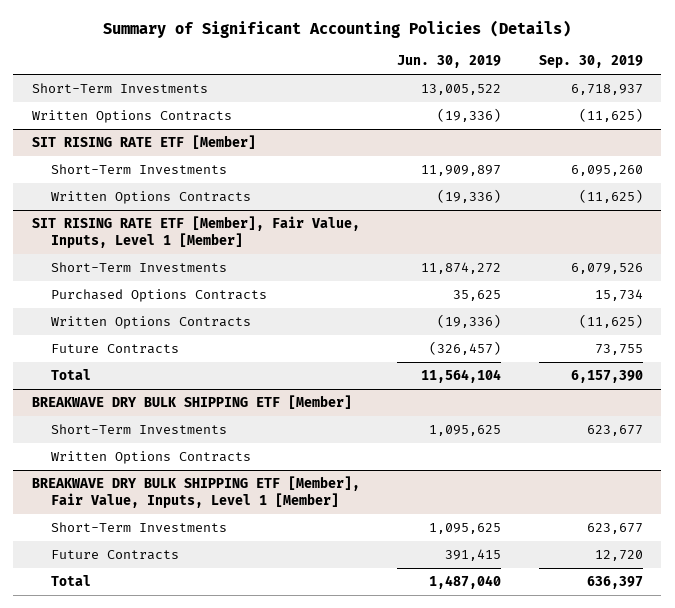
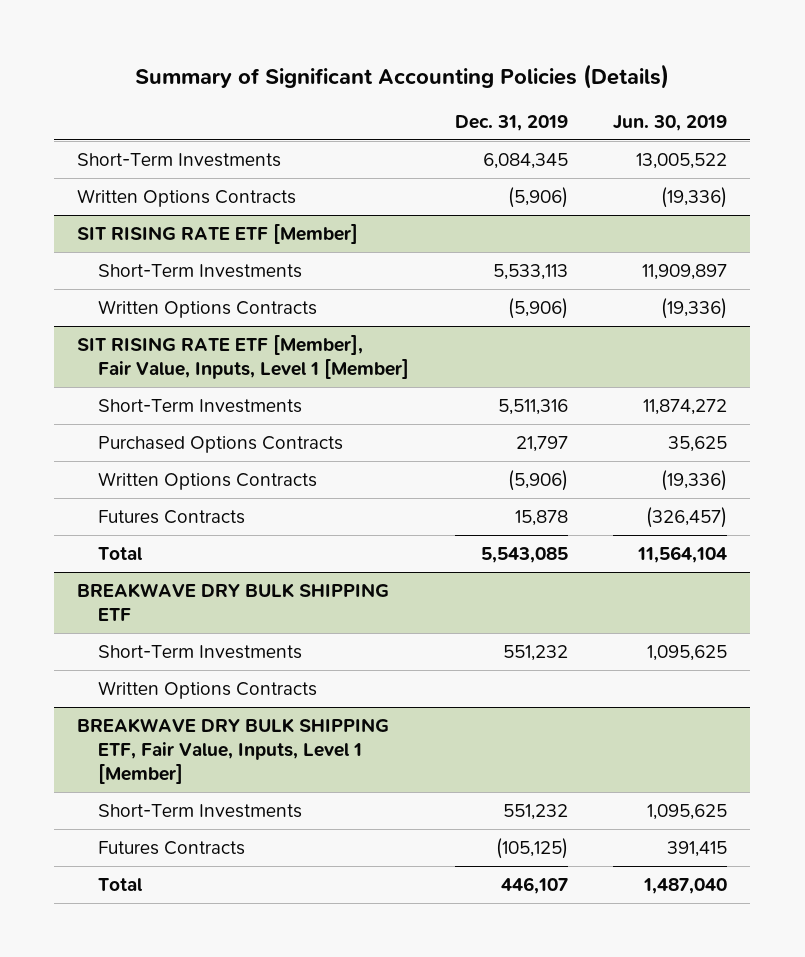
[538,55,643,69] Sep. 30, 2019 -> none
none -> [454,114,568,131] Dec. 31, 2019
[50,344,179,355] Future Contracts -> [97,509,245,524] Futures Contracts
[32,395,353,410] BREAKWAVE DRY BULK SHIPPING ETF [Member] -> [77,582,390,622] BREAKWAVE DRY BULK SHIPPING ETF
[32,476,361,508] BREAKWAVE DRY BULK SHIPPING ETF [Member], Fair Value, Inputs, Level 1 [Member] -> [77,717,390,785] BREAKWAVE DRY BULK SHIPPING ETF, Fair Value, Inputs, Level 1 [Member]
[50,550,179,561] Future Contracts -> [97,840,245,855] Futures Contracts

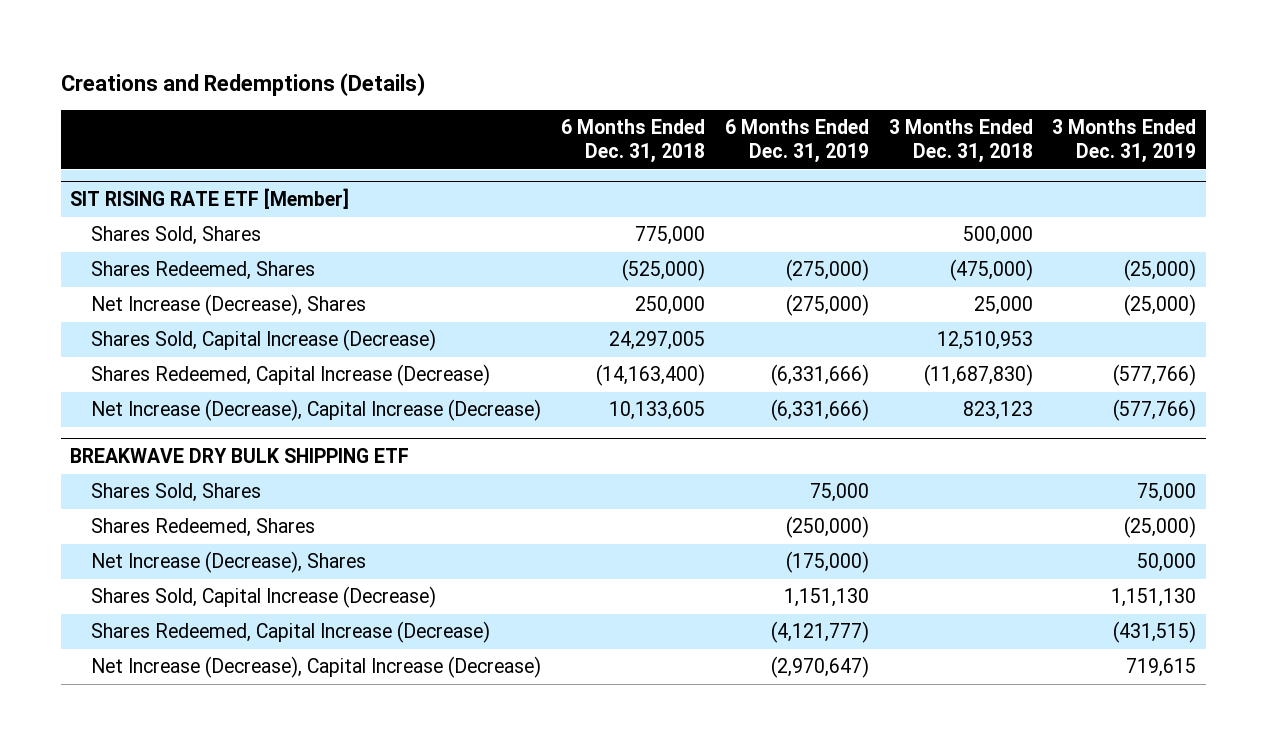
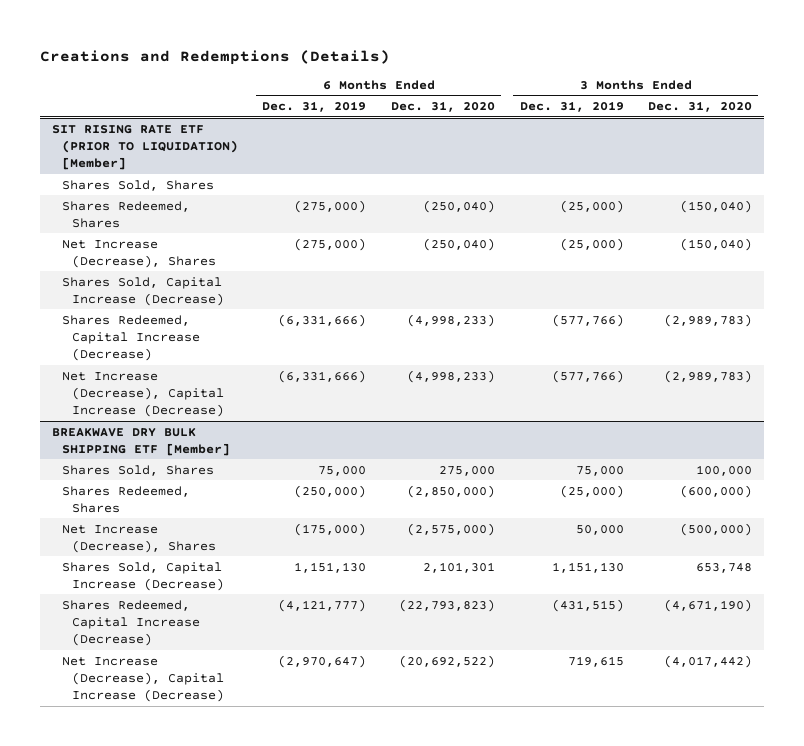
[561,119,706,164] 6 Months Ended Dec. 31, 2018 -> none
[888,119,1033,164] 3 Months Ended Dec. 31, 2018 -> none
none -> [390,101,495,113] Dec. 31, 2020
none -> [648,101,753,113] Dec. 31, 2020
[70,188,350,210] SIT RISING RATE ETF [Member] -> [51,124,238,171] SIT RISING RATE ETF (PRIOR TO LIQUIDATION) [Member]
[70,448,410,464] BREAKWAVE DRY BULK SHIPPING ETF -> [51,426,230,456] BREAKWAVE DRY BULK SHIPPING ETF [Member]

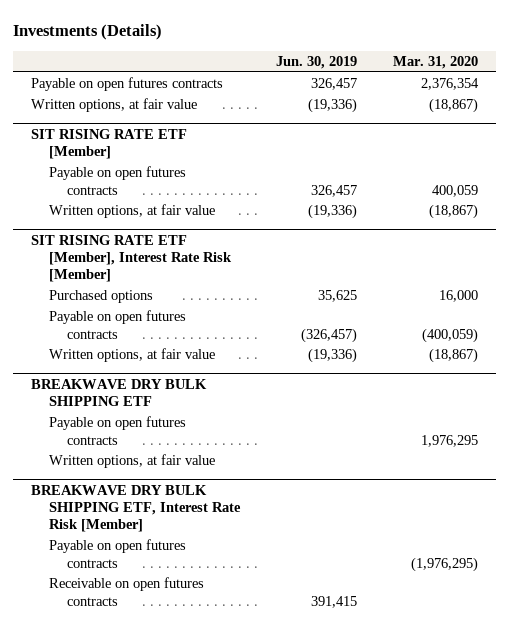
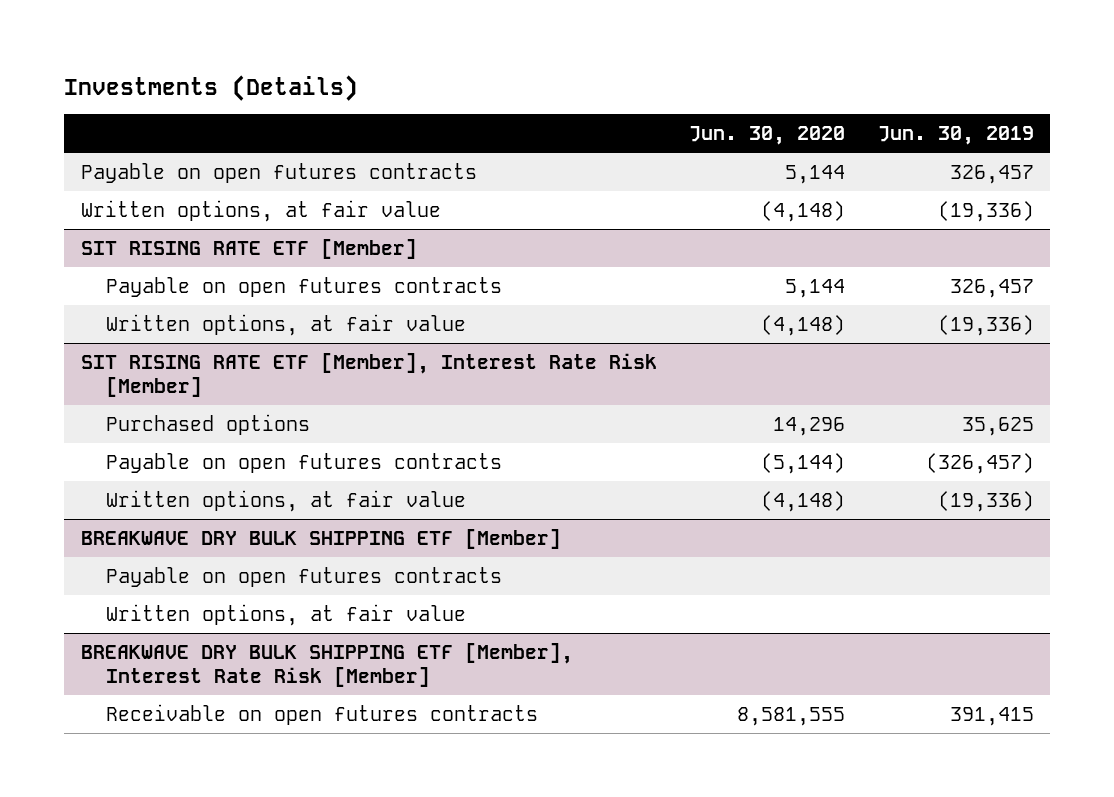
[392,55,478,69] Mar. 31, 2020 -> none
none -> [689,126,846,146] Jun. 30, 2020
[31,378,208,407] BREAKWAVE DRY BULK SHIPPING ETF -> [80,528,561,549] BREAKWAVE DRY BULK SHIPPING ETF [Member]
[49,539,187,568] Payable on open futures contracts -> none
[31,484,242,533] BREAKWAVE DRY BULK SHIPPING ETF, Interest Rate Risk [Member] -> [80,642,573,688] BREAKWAVE DRY BULK SHIPPING ETF [Member], Interest Rate Risk [Member]

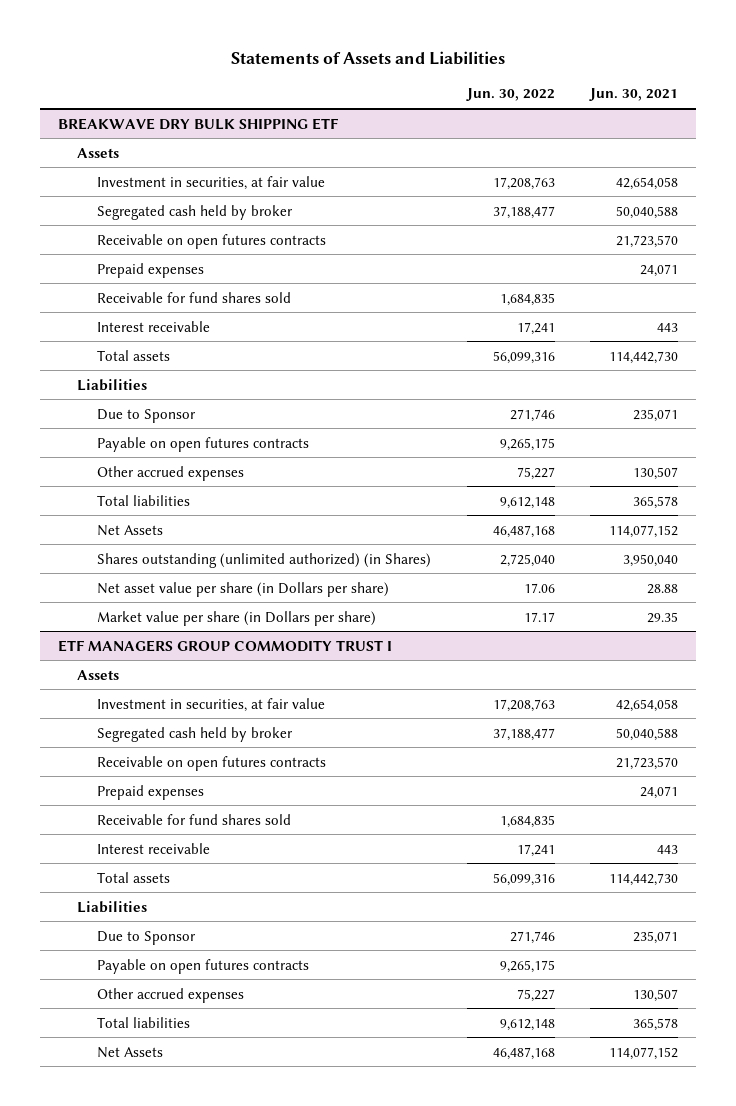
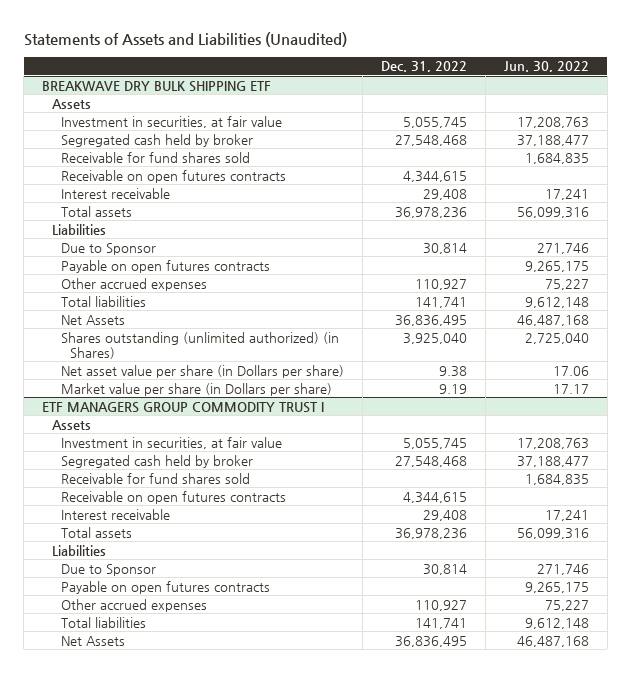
[230,50,505,65] Statements of Assets and Liabilities -> [23,31,347,47] Statements of Assets and Liabilities (Unaudited)
[589,88,679,102] Jun. 30, 2021 -> none
none -> [380,61,467,73] Dec. 31, 2022
[97,262,205,278] Prepaid expenses -> none
[97,233,327,249] Receivable on open futures contracts -> [60,169,286,183] Receivable on open futures contracts
[97,784,205,800] Prepaid expenses -> none
[97,755,327,771] Receivable on open futures contracts -> [60,490,286,504] Receivable on open futures contracts

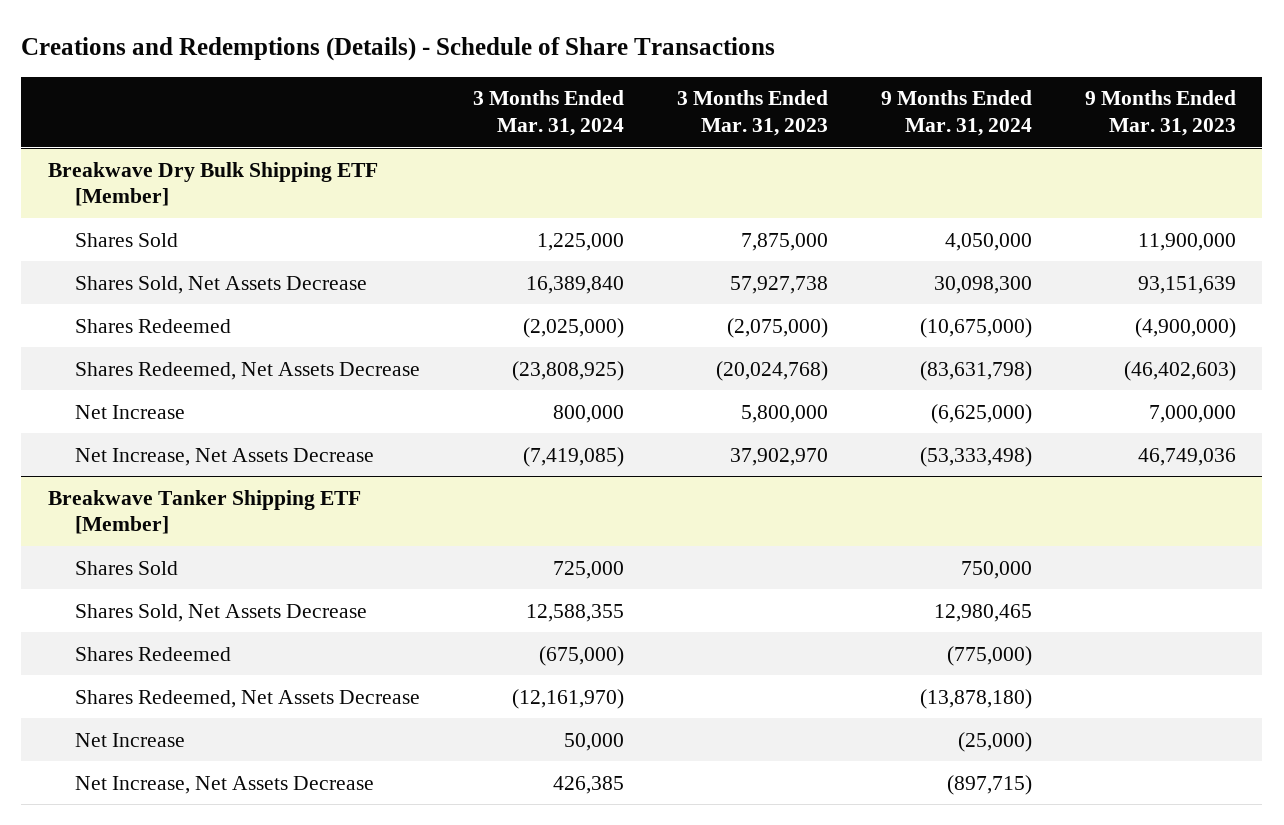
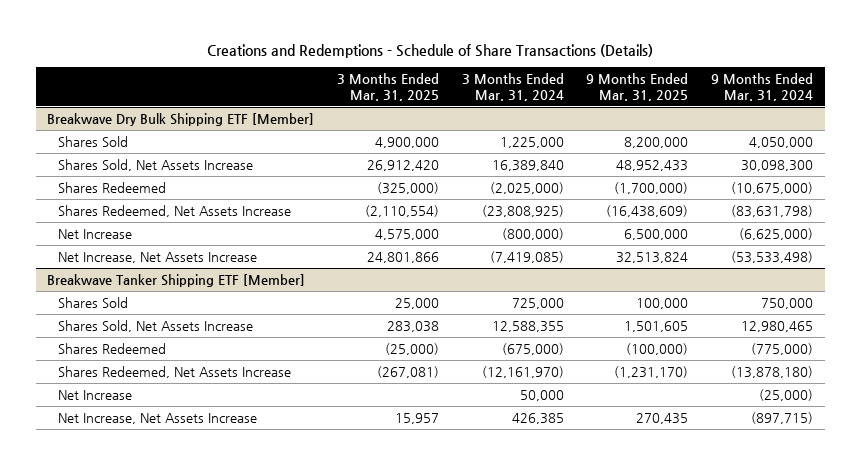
[21,36,776,61] Creations and Redemptions (Details) - Schedule of Share Transactions -> [207,43,654,58] Creations and Redemptions - Schedule of Share Transactions (Details)
[676,90,828,136] 3 Months Ended Mar. 31, 2023 -> none
[1084,90,1236,136] 9 Months Ended Mar. 31, 2023 -> none
none -> [336,73,439,101] 3 Months Ended Mar. 31, 2025
none -> [586,73,689,101] 9 Months Ended Mar. 31, 2025
[75,275,368,294] Shares Sold, Net Assets Decrease -> [57,158,253,171] Shares Sold, Net Assets Increase
[75,361,421,380] Shares Redeemed, Net Assets Decrease -> [57,204,291,217] Shares Redeemed, Net Assets Increase
[552,404,624,423] 800,000 -> [501,227,564,240] (800,000)
[75,447,375,466] Net Increase, Net Assets Decrease -> [57,251,257,263] Net Increase, Net Assets Increase
[919,446,1032,467] (53,333,498) -> [731,250,814,263] (53,533,498)
[75,603,368,622] Shares Sold, Net Assets Decrease -> [57,319,253,332] Shares Sold, Net Assets Increase
[75,689,421,708] Shares Redeemed, Net Assets Decrease -> [57,365,291,378] Shares Redeemed, Net Assets Increase
[75,775,375,794] Net Increase, Net Assets Decrease -> [57,412,257,424] Net Increase, Net Assets Increase

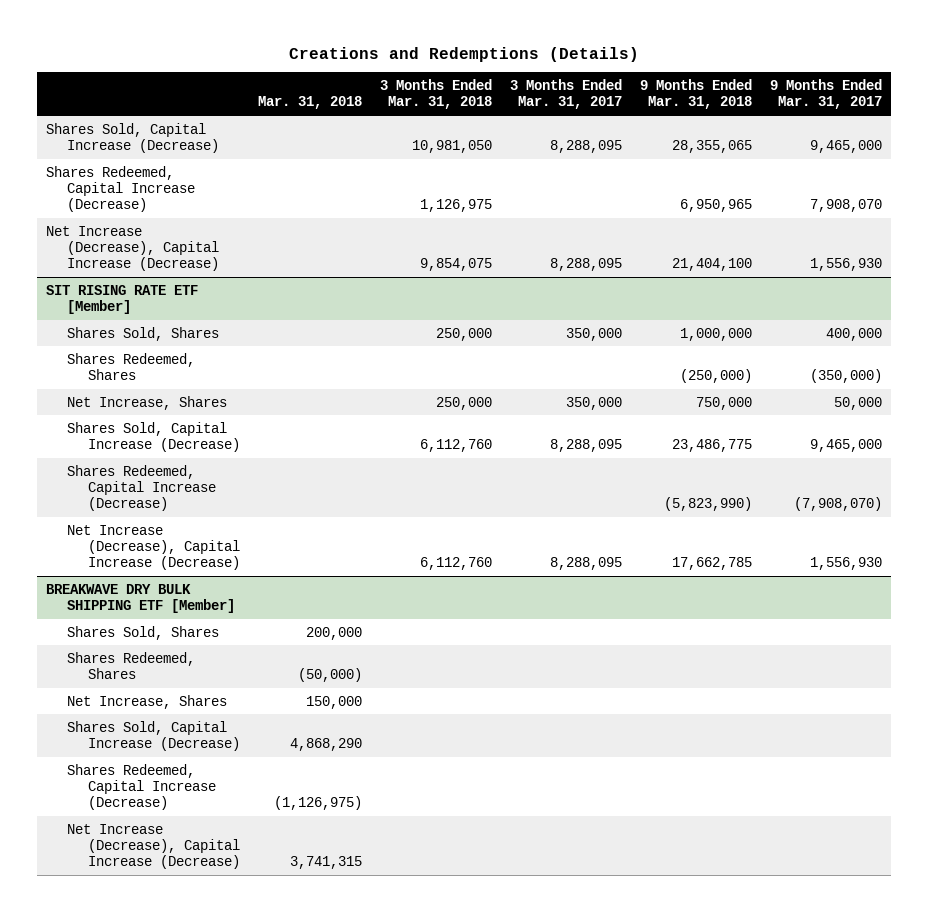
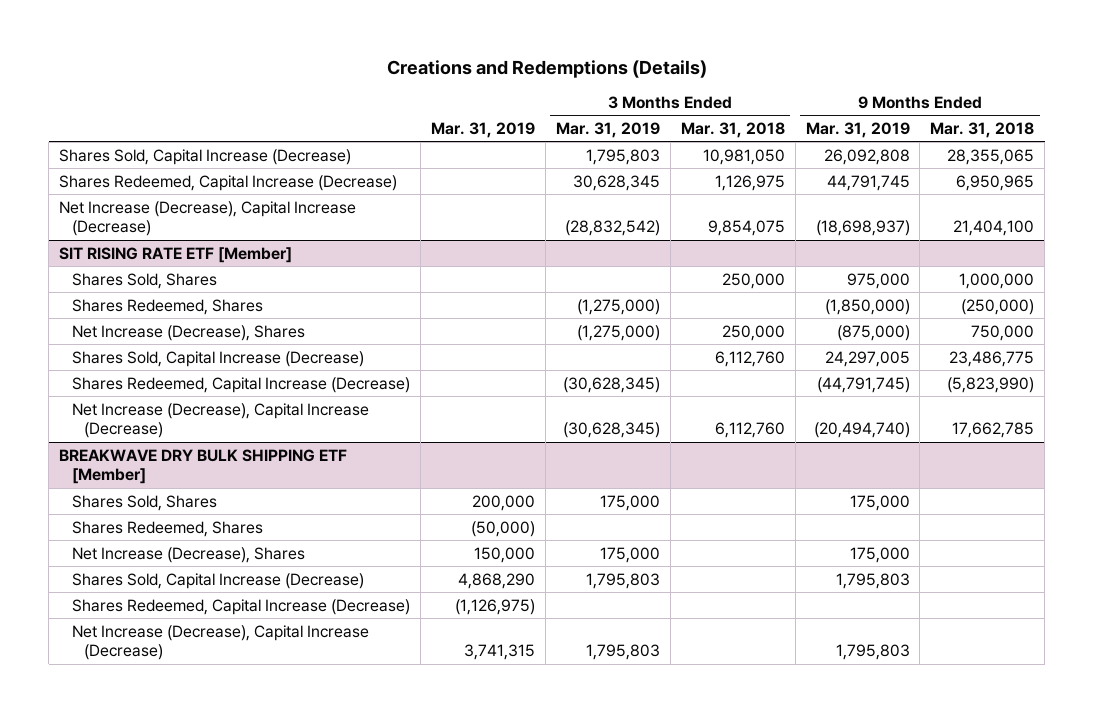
[258,96,363,110] Mar. 31, 2018 -> none
[510,79,623,110] 3 Months Ended Mar. 31, 2017 -> none
[769,79,882,110] 9 Months Ended Mar. 31, 2017 -> none
none -> [430,122,535,139] Mar. 31, 2019
none -> [555,122,660,139] Mar. 31, 2019
none -> [805,122,910,139] Mar. 31, 2019
[67,395,228,410] Net Increase, Shares -> [71,324,305,341] Net Increase (Decrease), Shares
[67,694,228,709] Net Increase, Shares -> [71,546,305,563] Net Increase (Decrease), Shares

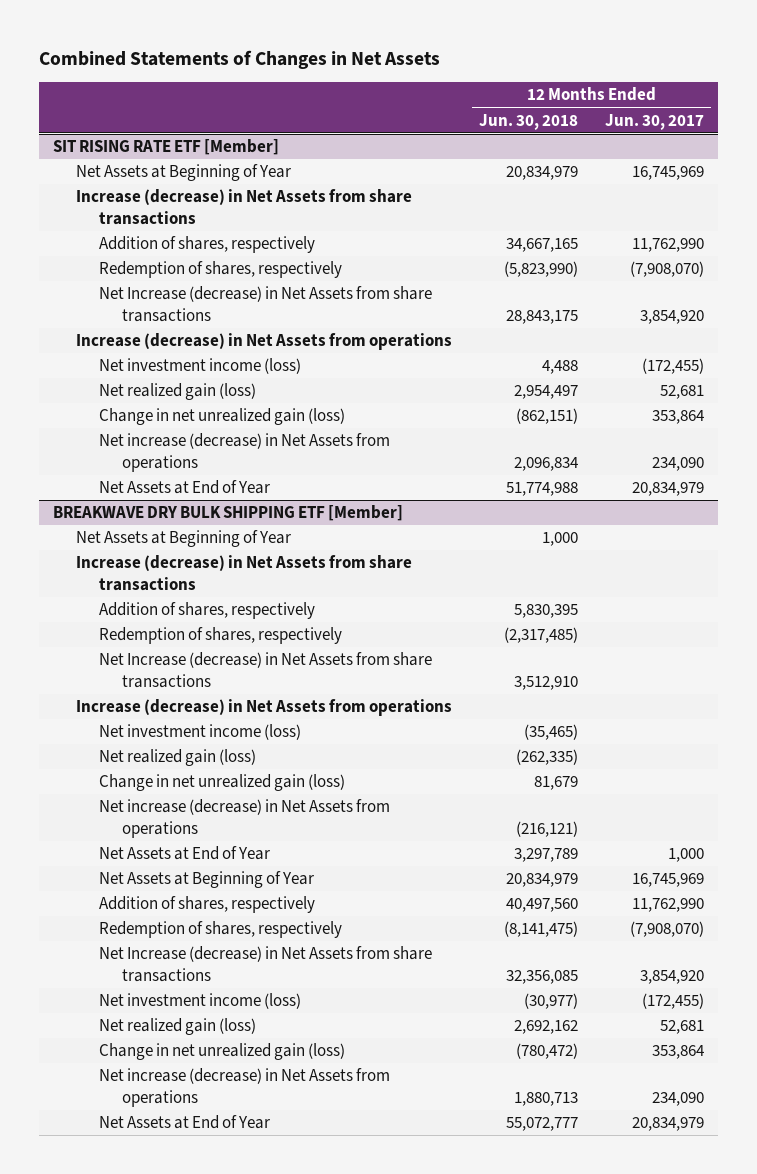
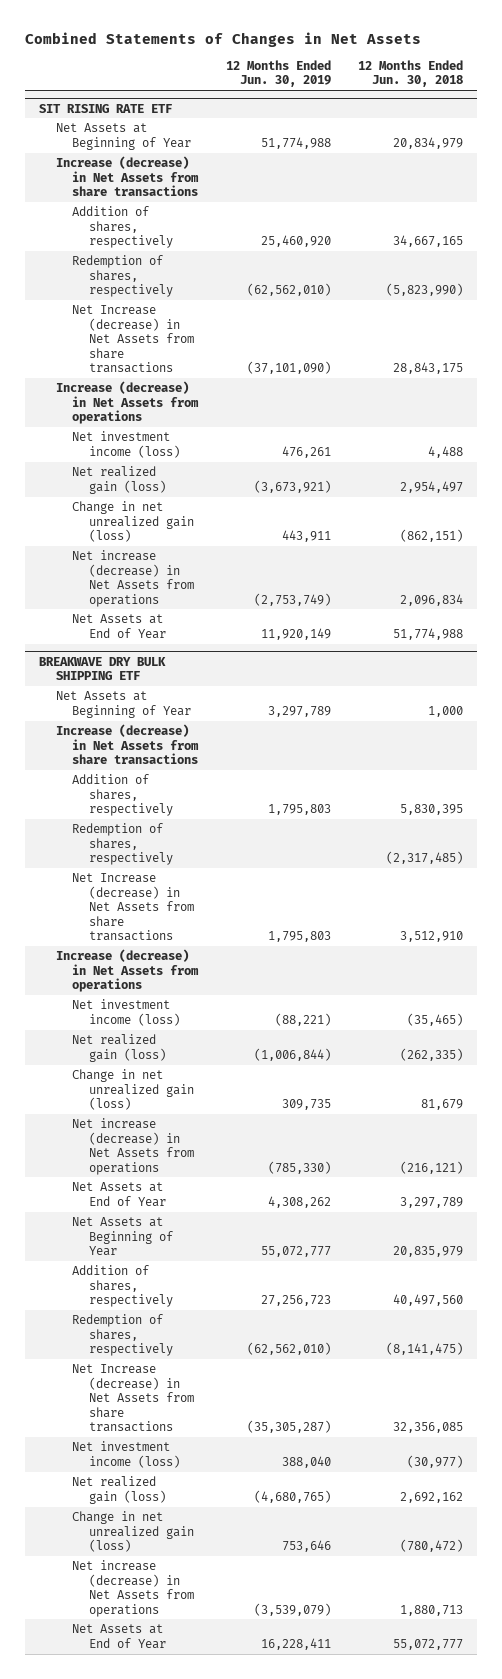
[605,113,705,130] Jun. 30, 2017 -> none
none -> [225,60,331,88] 12 Months Ended Jun. 30, 2019
[52,139,279,156] SIT RISING RATE ETF [Member] -> [38,103,172,113] SIT RISING RATE ETF
[52,505,403,522] BREAKWAVE DRY BULK SHIPPING ETF [Member] -> [38,656,166,680] BREAKWAVE DRY BULK SHIPPING ETF
[506,873,579,888] 20,834,979 -> [393,1246,464,1258] 20,835,979

